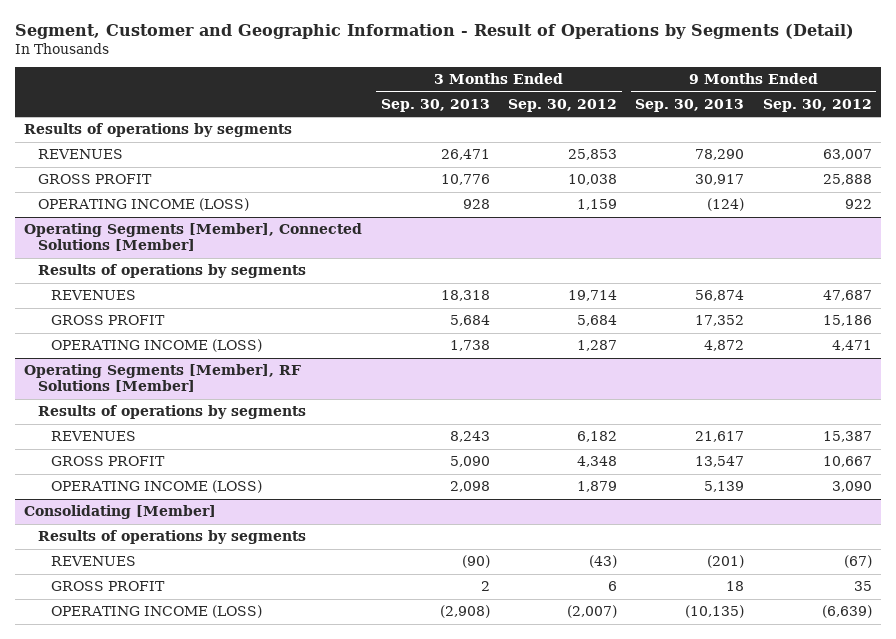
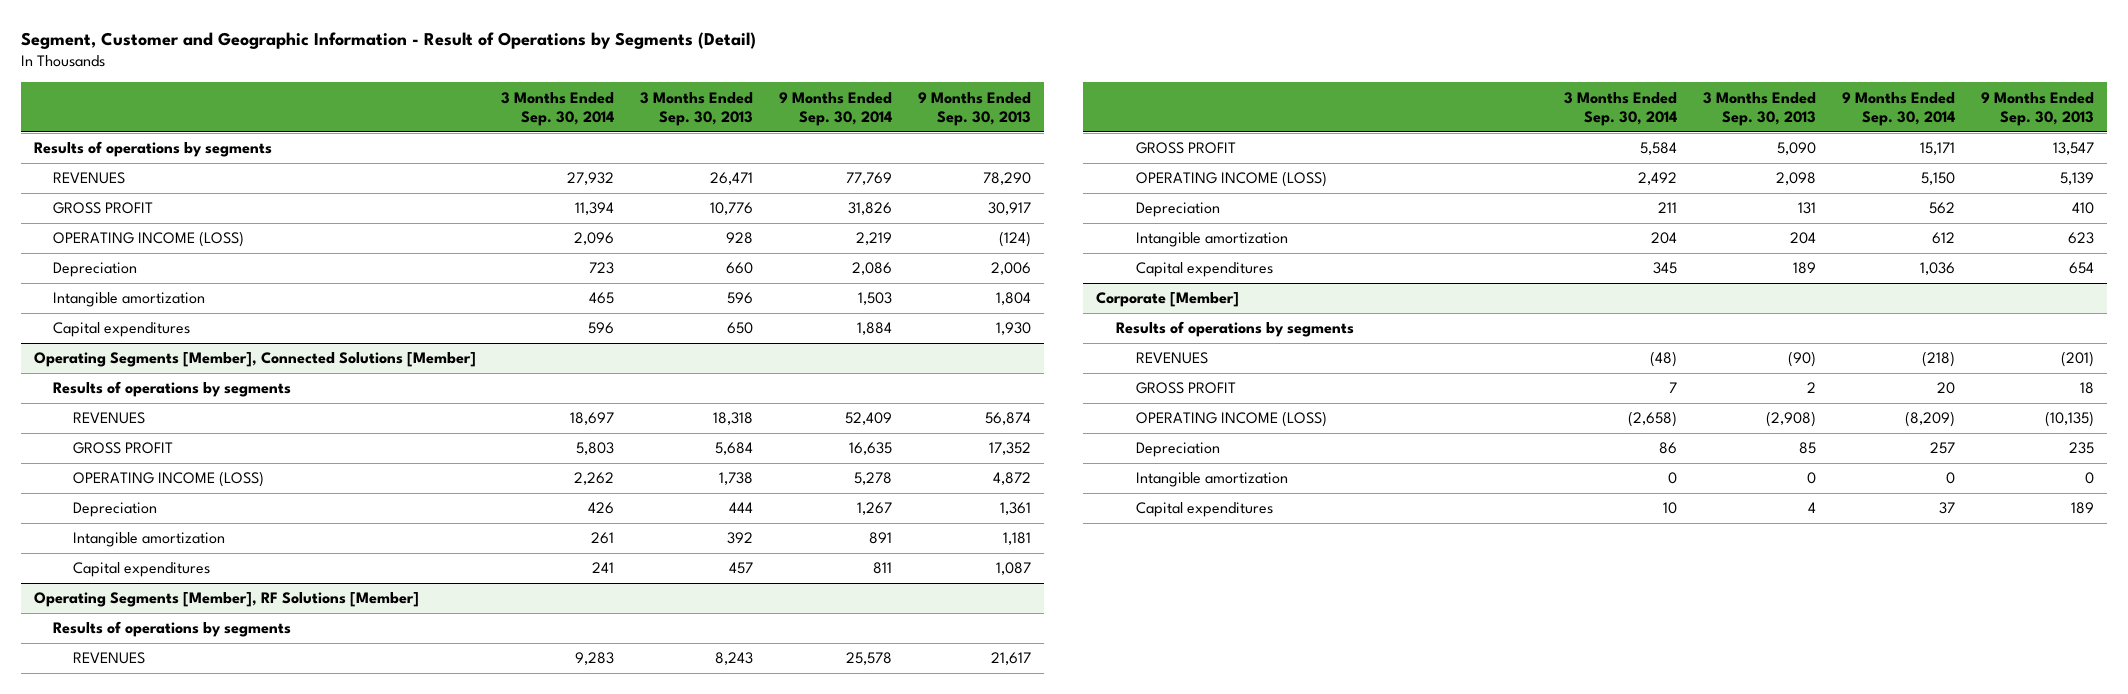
[507,98,617,112] Sep. 30, 2012 -> none
[762,98,872,112] Sep. 30, 2012 -> none
none -> [501,91,615,126] 3 Months Ended Sep. 30, 2014
none -> [779,91,893,126] 9 Months Ended Sep. 30, 2014
none -> [53,262,138,278] Depreciation
none -> [53,292,206,308] Intangible amortization
none -> [53,322,191,338] Capital expenditures
none -> [73,502,158,518] Depreciation
none -> [73,532,226,548] Intangible amortization
none -> [73,562,211,578] Capital expenditures
[24,505,217,520] Consolidating [Member] -> none
none -> [1136,202,1221,218] Depreciation
none -> [1136,232,1289,248] Intangible amortization
none -> [1136,262,1274,278] Capital expenditures
none -> [1096,292,1240,308] Corporate [Member]
none -> [1136,442,1221,458] Depreciation
none -> [1136,472,1289,488] Intangible amortization
none -> [1136,502,1274,518] Capital expenditures

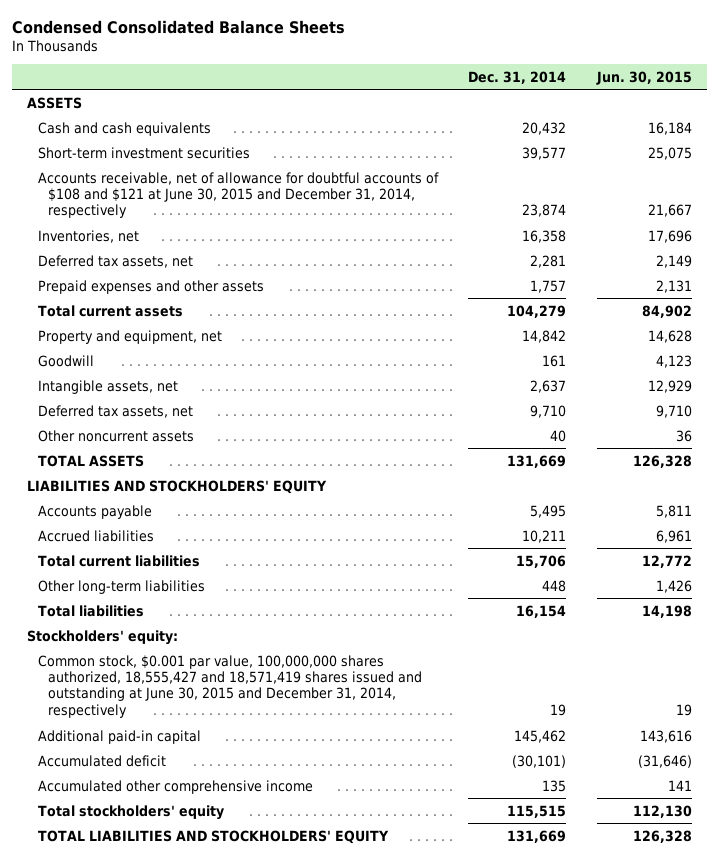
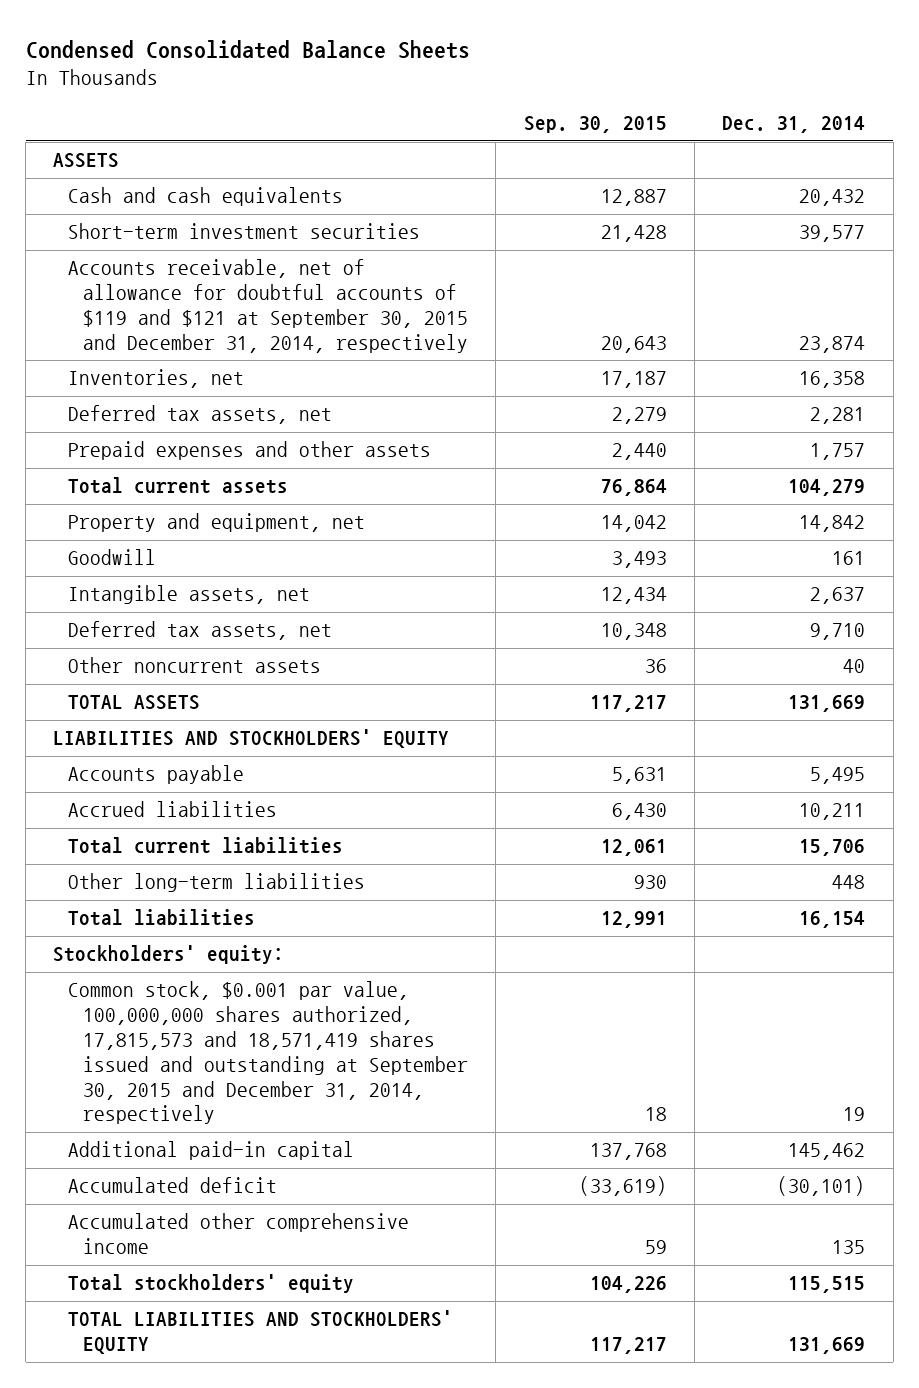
[595,70,692,85] Jun. 30, 2015 -> none
none -> [523,116,667,134] Sep. 30, 2015
[37,171,439,219] Accounts receivable, net of allowance for doubtful accounts of $108 and $121 at June 30, 2015 and December 31, 2014, respectively -> [68,259,468,353] Accounts receivable, net of allowance for doubtful accounts of $119 and $121 at September 30, 2015 and December 31, 2014, respectively
[37,654,423,718] Common stock, $0.001 par value, 100,000,000 shares authorized, 18,555,427 and 18,571,419 shares issued and outstanding at June 30, 2015 and December 31, 2014, respectively -> [68,981,468,1125] Common stock, $0.001 par value, 100,000,000 shares authorized, 17,815,573 and 18,571,419 shares issued and outstanding at September 30, 2015 and December 31, 2014, respectively

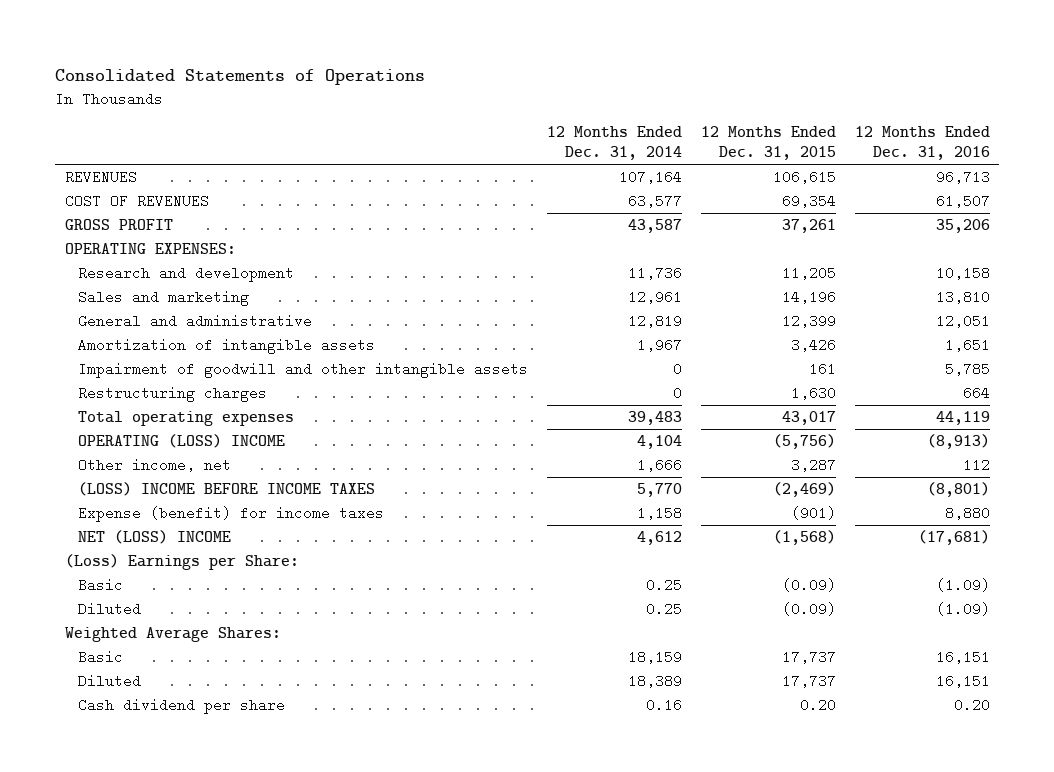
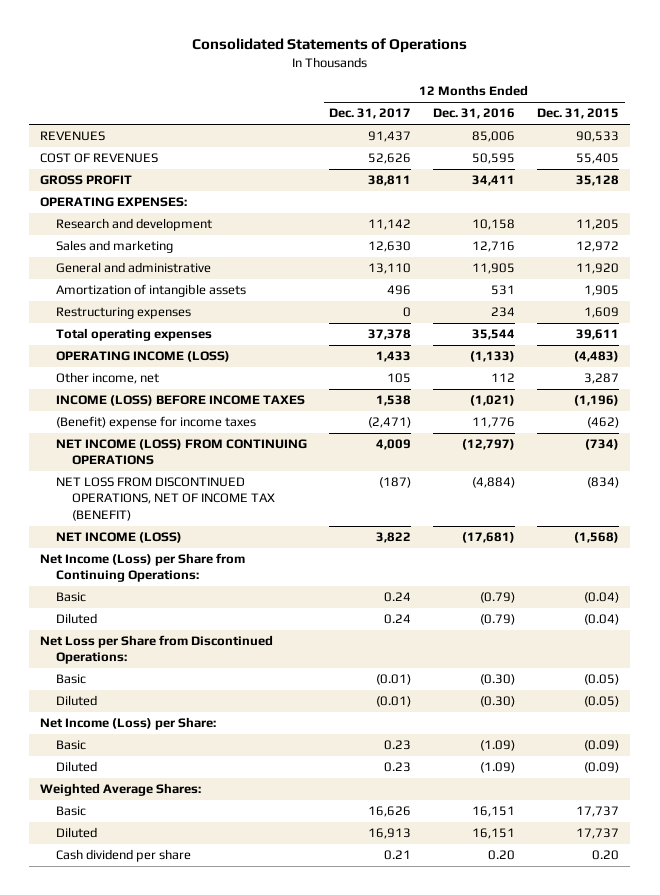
[546,126,682,161] 12 Months Ended Dec. 31, 2014 -> none
none -> [329,108,412,120] Dec. 31, 2017
[772,170,836,185] 106,615 -> [576,131,620,143] 90,533
[935,170,990,185] 96,713 -> [472,131,516,143] 85,006
[781,194,836,209] 69,354 -> [576,153,620,165] 55,405
[935,194,990,209] 61,507 -> [472,153,516,165] 50,595
[781,219,836,234] 37,261 -> [576,175,620,187] 35,128
[935,219,990,234] 35,206 -> [472,175,516,187] 34,411
[77,362,528,379] Impairment of goodwill and other intangible assets -> none
[781,290,836,305] 14,196 -> [576,241,620,253] 12,972
[935,290,990,305] 13,810 -> [472,241,516,253] 12,716
[781,314,836,329] 12,399 -> [576,263,620,275] 11,920
[935,314,990,329] 12,051 -> [472,263,516,275] 11,905
[790,338,836,353] 3,426 -> [584,285,620,297] 1,905
[944,338,990,353] 1,651 -> [491,285,516,296] 531
[77,386,267,403] Restructuring charges -> [56,307,192,320] Restructuring expenses
[790,386,836,401] 1,630 -> [584,307,620,319] 1,609
[962,386,990,401] 664 -> [491,307,516,318] 234
[781,411,836,426] 43,017 -> [576,329,620,341] 39,611
[935,411,990,426] 44,119 -> [472,329,516,341] 35,544
[77,434,285,449] OPERATING (LOSS) INCOME -> [56,351,231,363] OPERATING INCOME (LOSS)
[772,434,836,450] (5,756) -> [574,351,620,363] (4,483)
[926,434,990,450] (8,913) -> [470,351,516,363] (1,133)
[77,482,375,497] (LOSS) INCOME BEFORE INCOME TAXES -> [56,395,306,407] INCOME (LOSS) BEFORE INCOME TAXES
[772,482,836,498] (2,469) -> [574,395,620,407] (1,196)
[926,482,990,498] (8,801) -> [470,395,516,407] (1,021)
[77,506,384,523] Expense (benefit) for income taxes -> [56,416,257,430] (Benefit) expense for income taxes
[790,506,836,521] (901) -> [587,417,620,429] (462)
[944,506,990,521] 8,880 -> [472,417,516,429] 11,776
none -> [56,439,308,466] NET INCOME (LOSS) FROM CONTINUING OPERATIONS
none -> [56,477,276,521] NET LOSS FROM DISCONTINUED OPERATIONS, NET OF INCOME TAX (BENEFIT)
[77,530,231,545] NET (LOSS) INCOME -> [56,532,183,544] NET INCOME (LOSS)
none -> [40,553,246,583] Net Income (Loss) per Share from Continuing Operations:
none -> [56,592,87,603] Basic
none -> [56,613,98,625] Diluted
none -> [40,635,274,665] Net Loss per Share from Discontinued Operations:
none -> [56,674,87,685] Basic
none -> [56,695,98,707] Diluted
[64,554,299,571] (Loss) Earnings per Share: -> [40,717,217,731] Net Income (Loss) per Share:

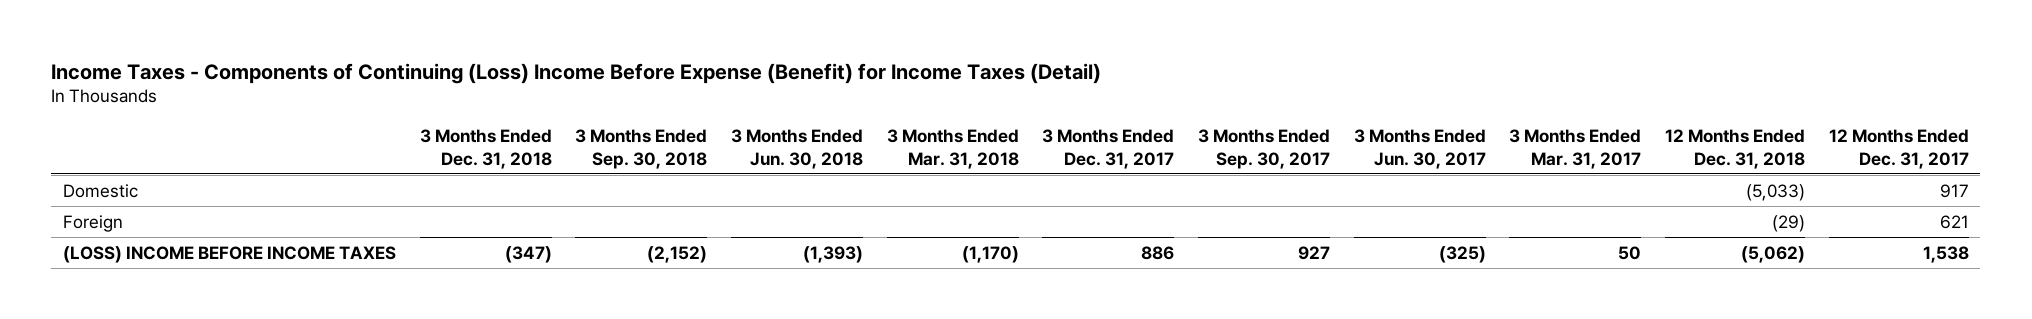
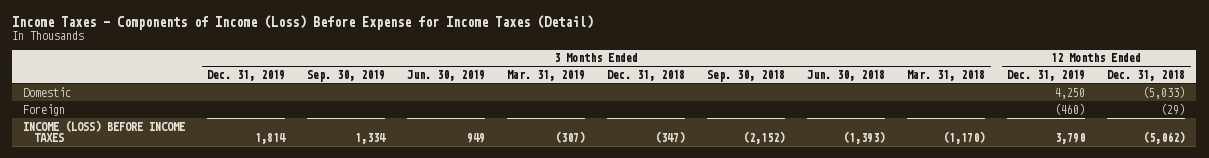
[51,62,1102,84] Income Taxes - Components of Continuing (Loss) Income Before Expense (Benefit) for Income Taxes (Detail) -> [12,15,594,31] Income Taxes - Components of Income (Loss) Before Expense for Income Taxes (Detail)
[1042,128,1175,169] 3 Months Ended Dec. 31, 2017 -> none
[1197,128,1330,169] 3 Months Ended Sep. 30, 2017 -> none
[1353,128,1486,169] 3 Months Ended Jun. 30, 2017 -> none
[1509,128,1642,169] 3 Months Ended Mar. 31, 2017 -> none
[1828,128,1969,169] 12 Months Ended Dec. 31, 2017 -> none
none -> [207,69,286,81] Dec. 31, 2019
none -> [307,69,386,82] Sep. 30, 2019
none -> [407,69,486,81] Jun. 30, 2019
none -> [507,69,586,81] Mar. 31, 2019
none -> [1007,69,1086,81] Dec. 31, 2019
[62,245,396,263] (LOSS) INCOME BEFORE INCOME TAXES -> [23,119,186,143] INCOME (LOSS) BEFORE INCOME TAXES

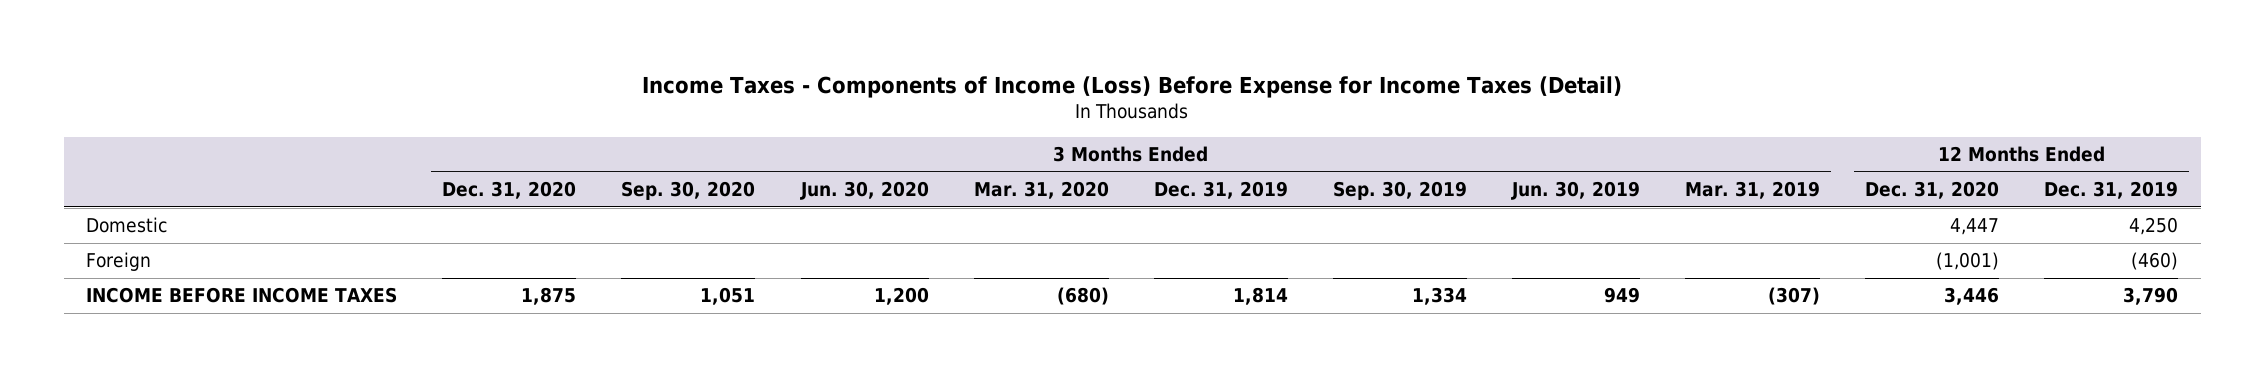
[607,69,686,81] Dec. 31, 2018 -> none
[707,69,786,82] Sep. 30, 2018 -> none
[807,69,886,81] Jun. 30, 2018 -> none
[907,69,986,81] Mar. 31, 2018 -> none
[1107,69,1186,81] Dec. 31, 2018 -> none
none -> [442,181,577,200] Dec. 31, 2020
none -> [621,181,756,201] Sep. 30, 2020
none -> [799,181,929,201] Jun. 30, 2020
none -> [973,181,1109,200] Mar. 31, 2020
none -> [1865,181,2000,200] Dec. 31, 2020
[23,119,186,143] INCOME (LOSS) BEFORE INCOME TAXES -> [86,287,398,304] INCOME BEFORE INCOME TAXES

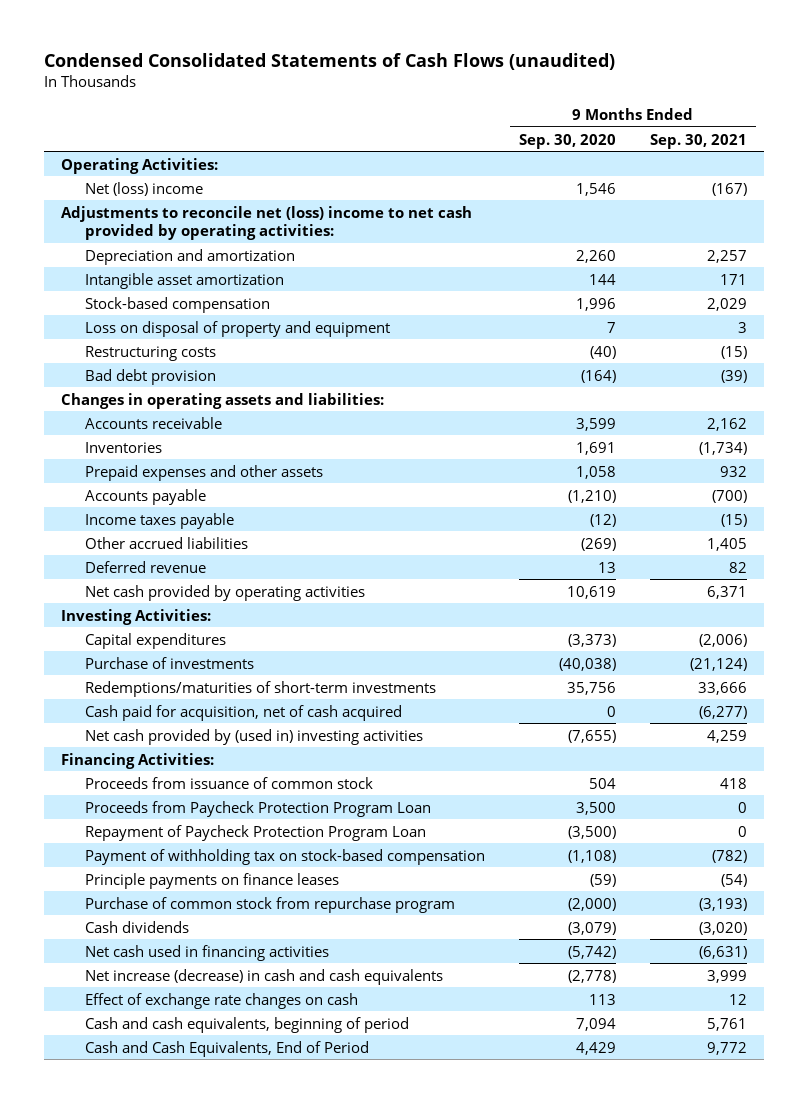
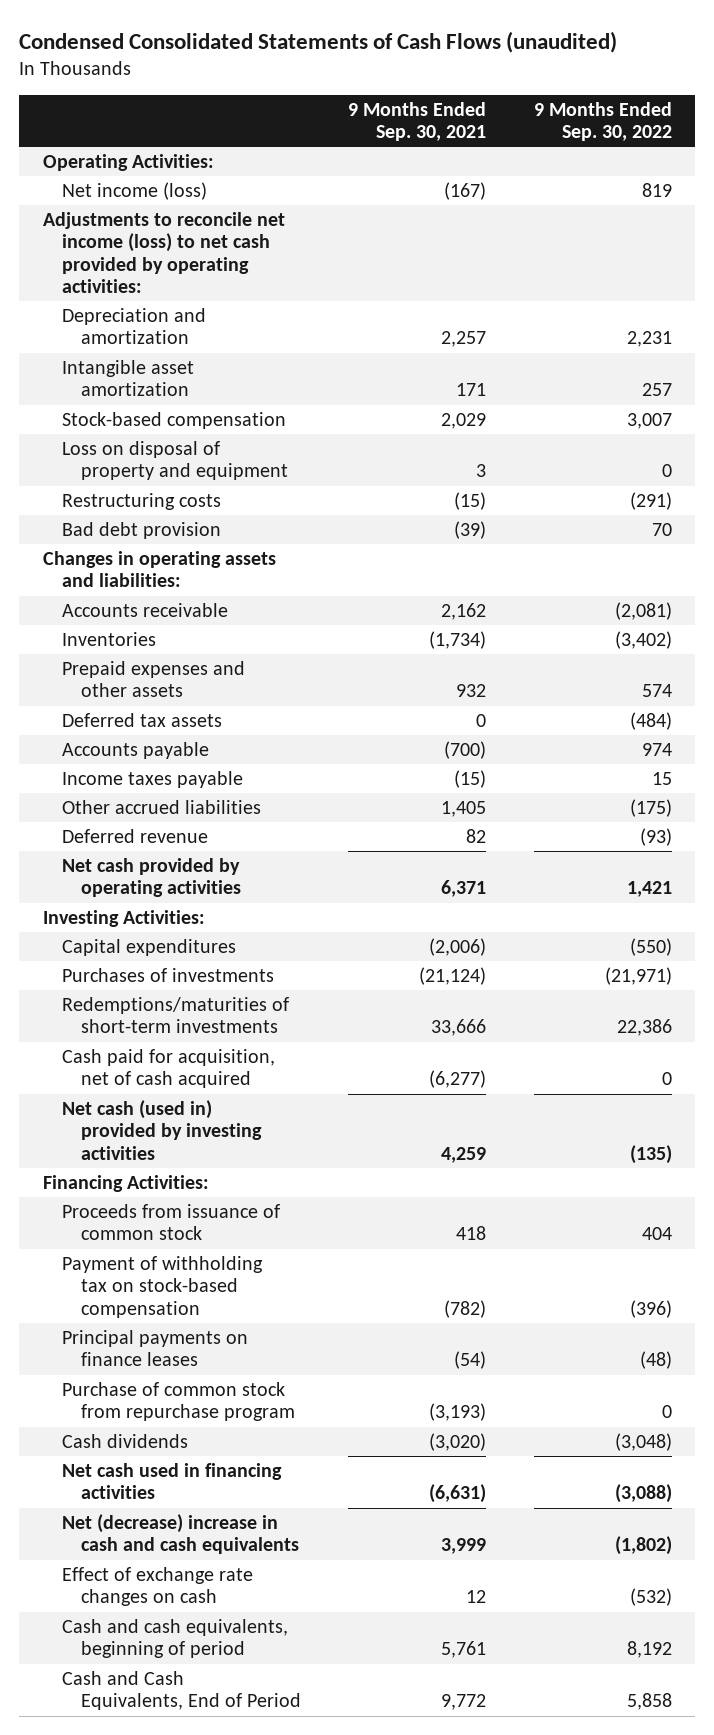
[518,133,616,149] Sep. 30, 2020 -> none
none -> [533,101,672,141] 9 Months Ended Sep. 30, 2022
[84,181,203,196] Net (loss) income -> [61,181,207,200] Net income (loss)
[60,205,472,241] Adjustments to reconcile net (loss) income to net cash provided by operating activities: -> [42,211,285,293] Adjustments to reconcile net income (loss) to net cash provided by operating activities:
none -> [61,712,222,727] Deferred tax assets
[84,656,254,669] Purchase of investments -> [61,967,274,982] Purchases of investments
[84,728,423,745] Net cash provided by (used in) investing activities -> [61,1099,262,1160] Net cash (used in) provided by investing activities
[84,800,431,817] Proceeds from Paycheck Protection Program Loan -> none
[84,824,426,841] Repayment of Paycheck Protection Program Loan -> none
[84,872,339,889] Principle payments on finance leases -> [61,1329,248,1367] Principal payments on finance leases
[84,968,443,985] Net increase (decrease) in cash and cash equivalents -> [61,1513,299,1555] Net (decrease) increase in cash and cash equivalents

